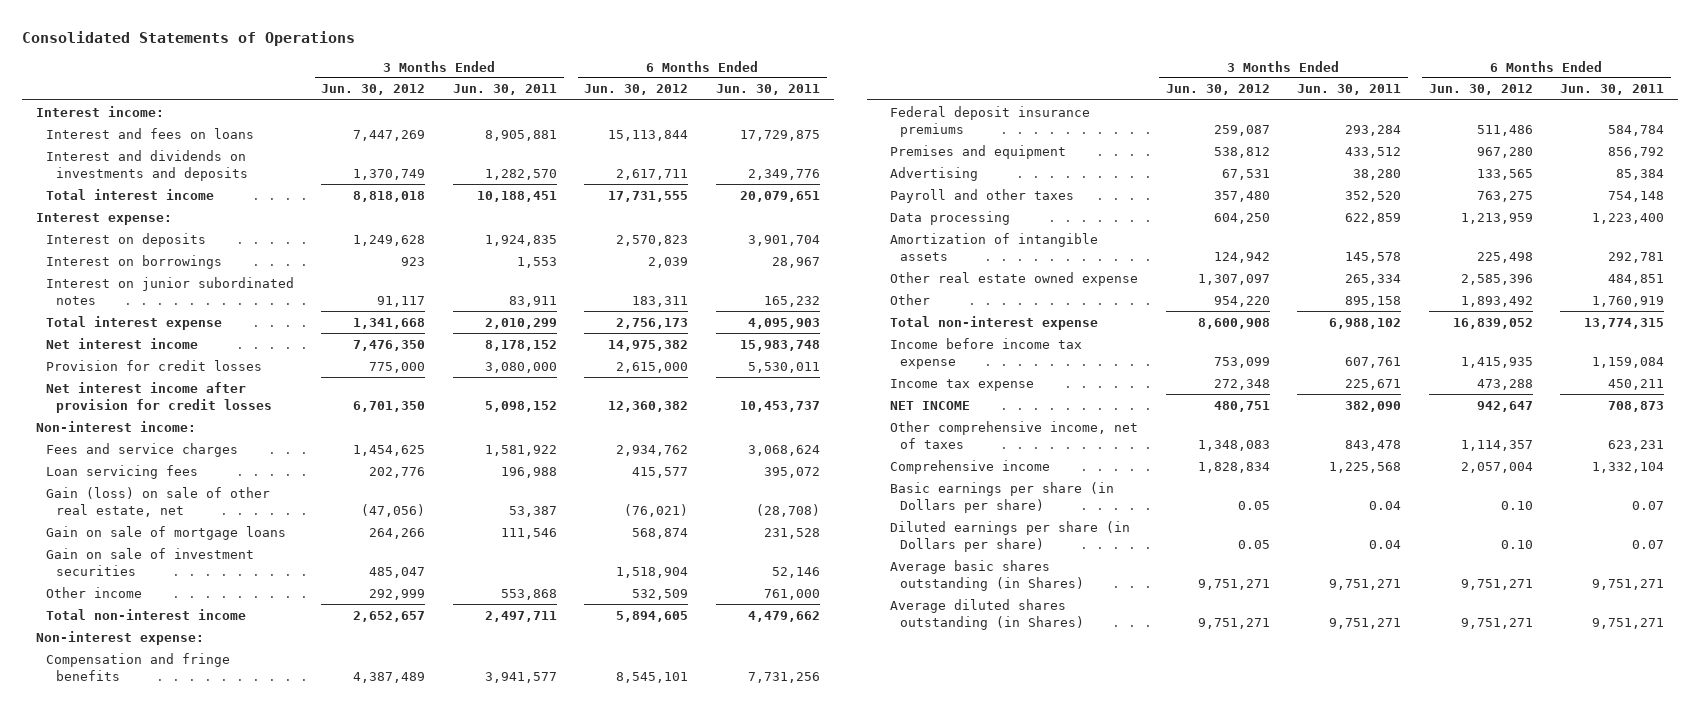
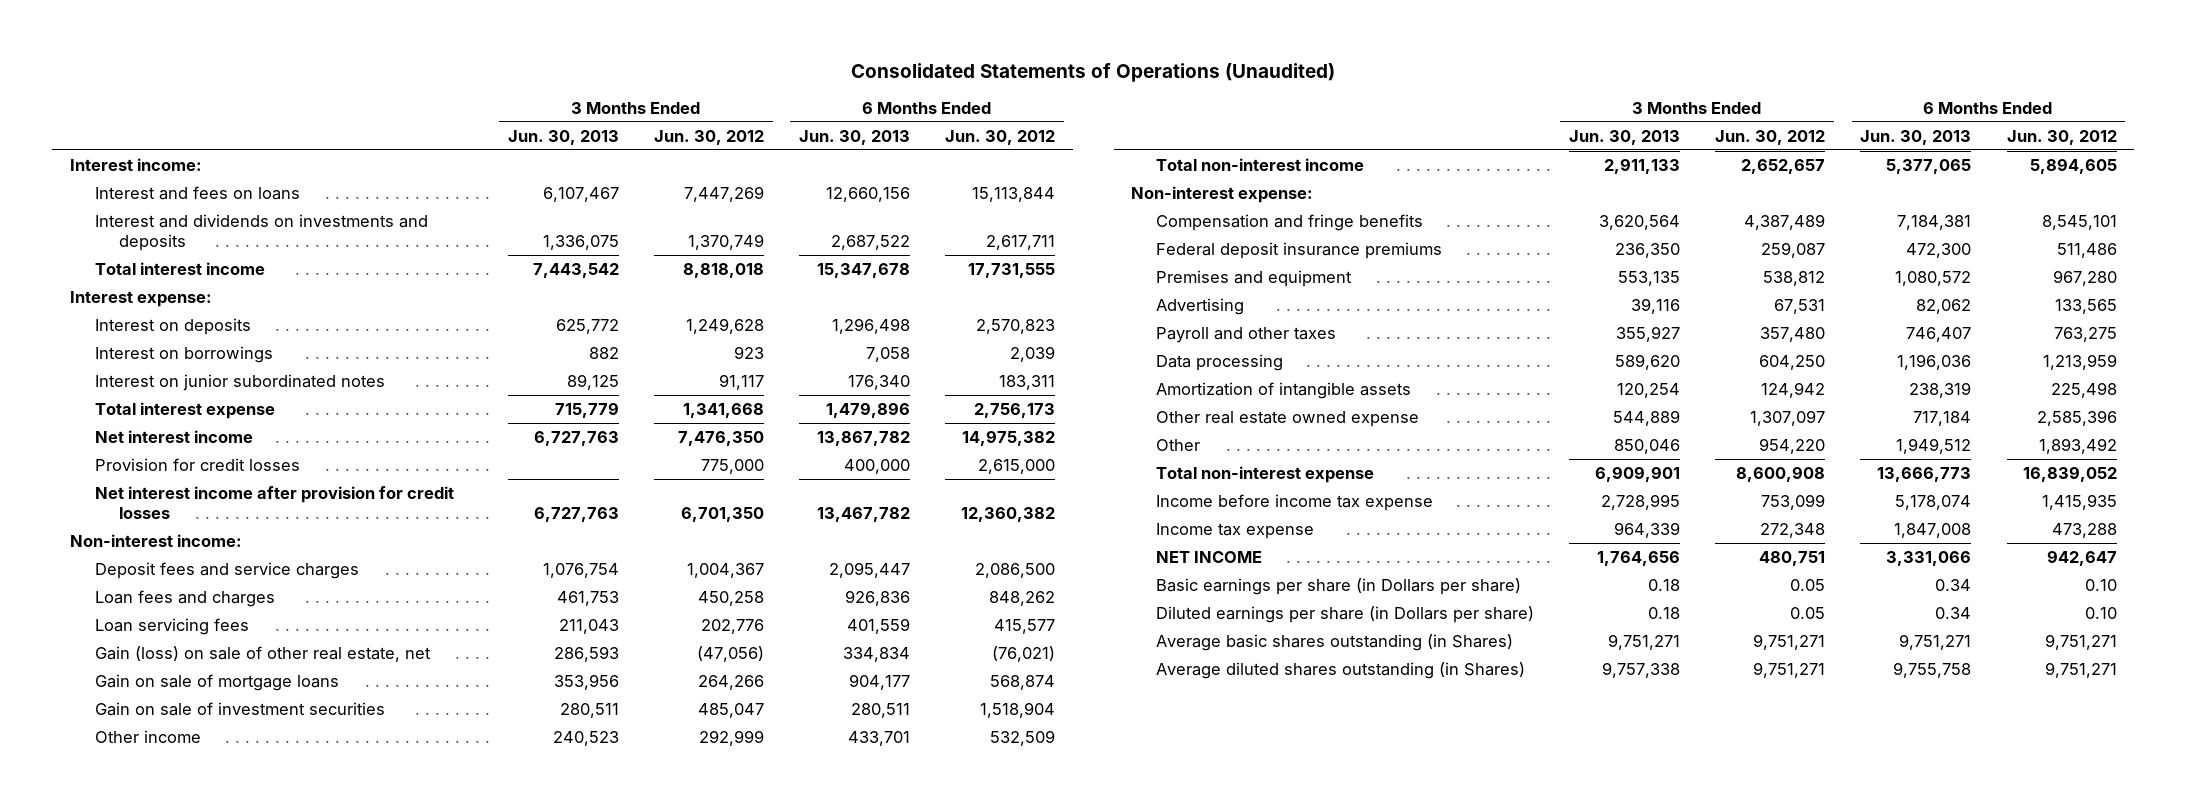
[22,30,356,46] Consolidated Statements of Operations -> [851,62,1336,82] Consolidated Statements of Operations (Unaudited)
[452,84,557,96] Jun. 30, 2011 -> none
[715,84,820,96] Jun. 30, 2011 -> none
none -> [507,129,619,145] Jun. 30, 2013
none -> [799,129,911,145] Jun. 30, 2013
[45,442,238,457] Fees and service charges -> [94,561,359,579] Deposit fees and service charges
[353,444,426,456] 1,454,625 -> [686,562,764,578] 1,004,367
[616,444,689,456] 2,934,762 -> [975,562,1056,578] 2,086,500
none -> [94,589,275,607] Loan fees and charges
[890,420,1139,449] Other comprehensive income, net of taxes -> none
[890,459,1051,474] Comprehensive income -> none

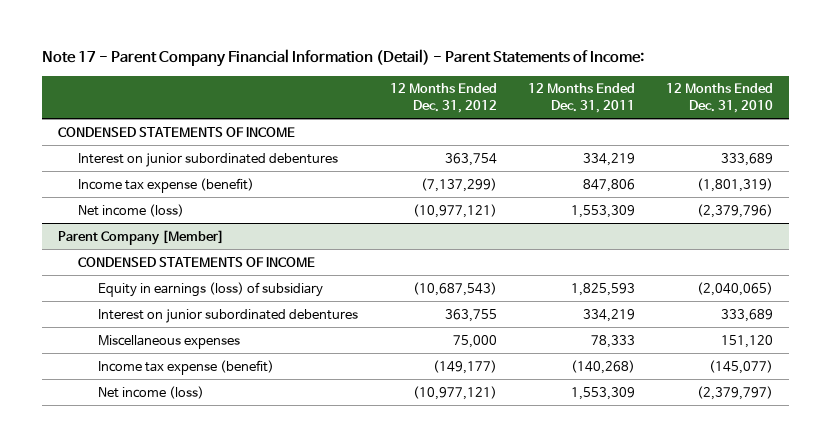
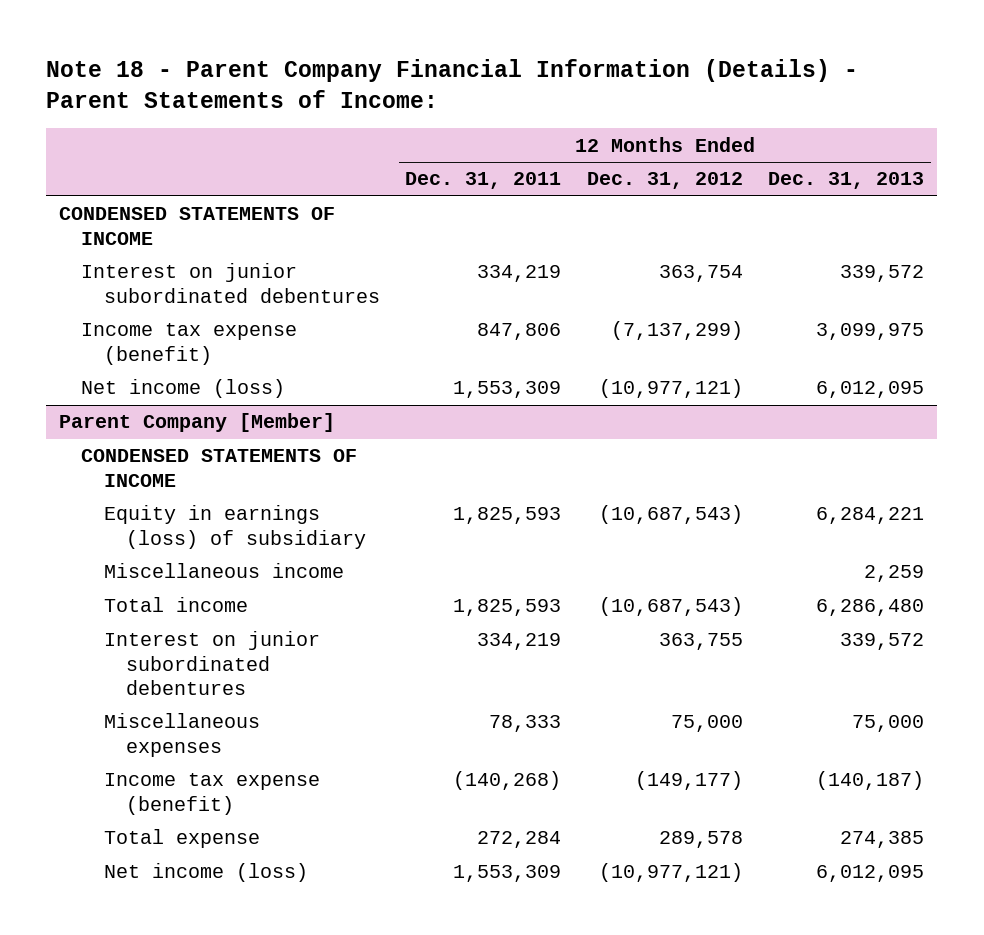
[41,49,644,68] Note 17 - Parent Company Financial Information (Detail) - Parent Statements of Income: -> [46,59,859,109] Note 18 - Parent Company Financial Information (Details) - Parent Statements of Income:
[666,83,774,114] 12 Months Ended Dec. 31, 2010 -> none
none -> [768,172,925,190] Dec. 31, 2013
none -> [103,563,344,579] Miscellaneous income
none -> [103,597,248,613] Total income
none -> [103,829,260,849] Total expense

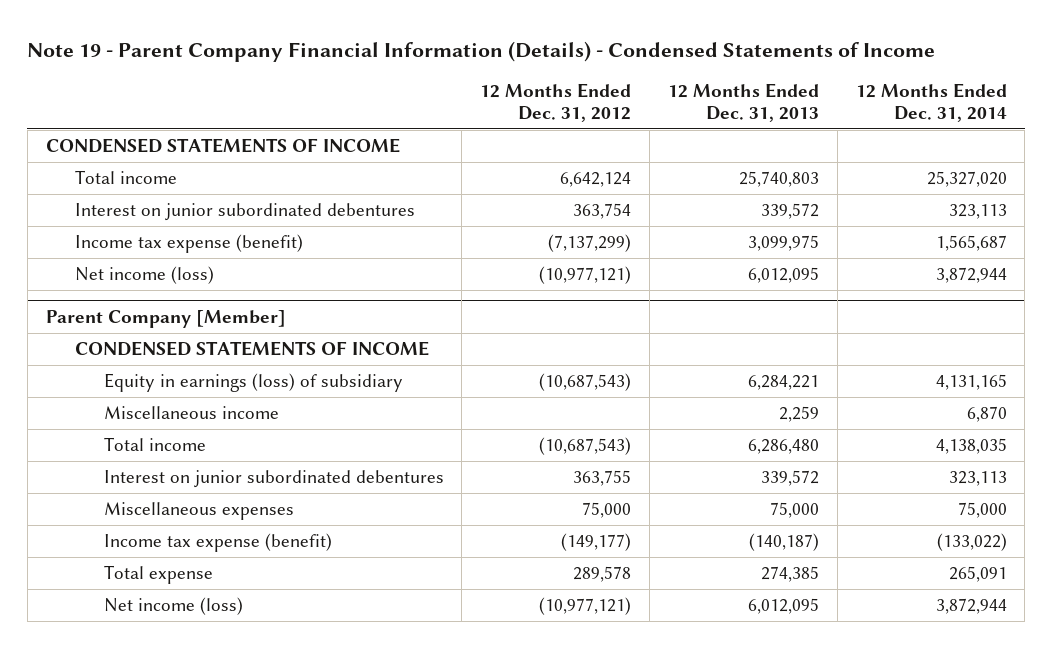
[46,59,859,109] Note 18 - Parent Company Financial Information (Details) - Parent Statements of Income: -> [27,40,936,62] Note 19 - Parent Company Financial Information (Details) - Condensed Statements of Income
[405,172,562,190] Dec. 31, 2011 -> none
none -> [855,83,1007,123] 12 Months Ended Dec. 31, 2014
none -> [74,169,177,184] Total income

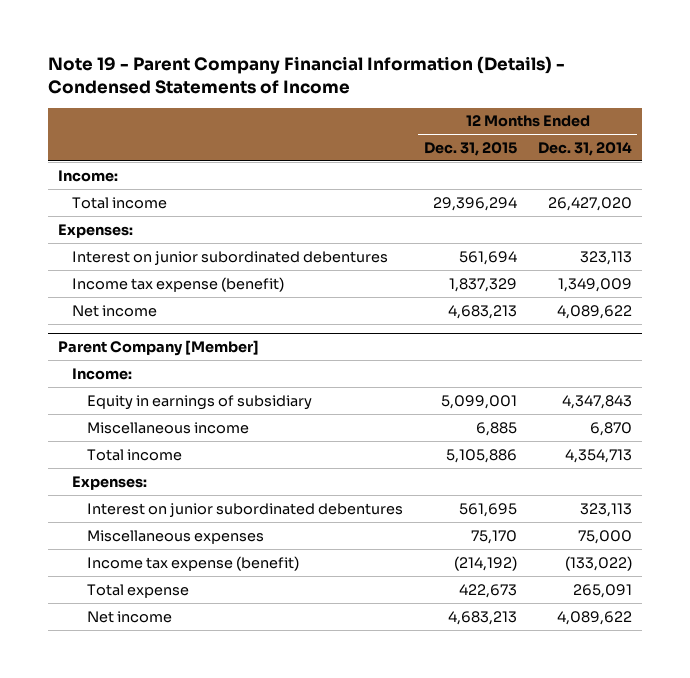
[480,83,632,123] 12 Months Ended Dec. 31, 2012 -> none
[667,83,819,123] 12 Months Ended Dec. 31, 2013 -> none
none -> [423,141,517,156] Dec. 31, 2015
[45,137,400,153] CONDENSED STATEMENTS OF INCOME -> none
none -> [58,169,119,182] Income:
[926,170,1007,187] 25,327,020 -> [547,196,632,211] 26,427,020
none -> [58,223,134,238] Expenses:
[935,234,1007,251] 1,565,687 -> [557,277,632,292] 1,349,009
[74,265,214,284] Net income (loss) -> [72,304,158,317] Net income
[935,266,1007,283] 3,872,944 -> [556,304,632,319] 4,089,622
[74,340,429,356] CONDENSED STATEMENTS OF INCOME -> none
none -> [72,367,133,380] Income:
[103,372,403,392] Equity in earnings (loss) of subsidiary -> [86,394,312,410] Equity in earnings of subsidiary
[935,373,1007,390] 4,131,165 -> [561,394,632,409] 4,347,843
[935,437,1007,454] 4,138,035 -> [564,448,632,463] 4,354,713
none -> [72,475,148,490] Expenses:
[103,596,243,615] Net income (loss) -> [86,610,172,623] Net income
[935,597,1007,614] 3,872,944 -> [556,610,632,625] 4,089,622

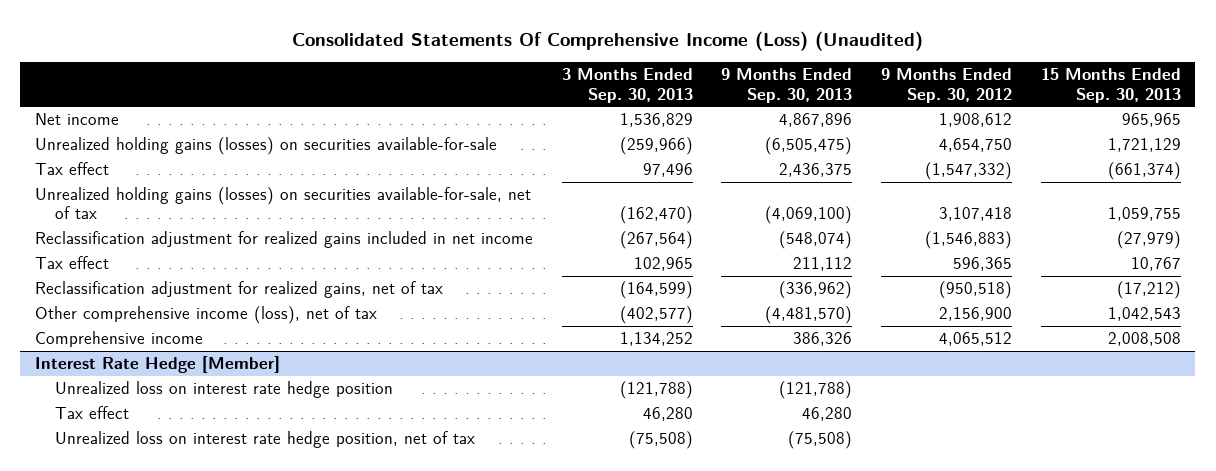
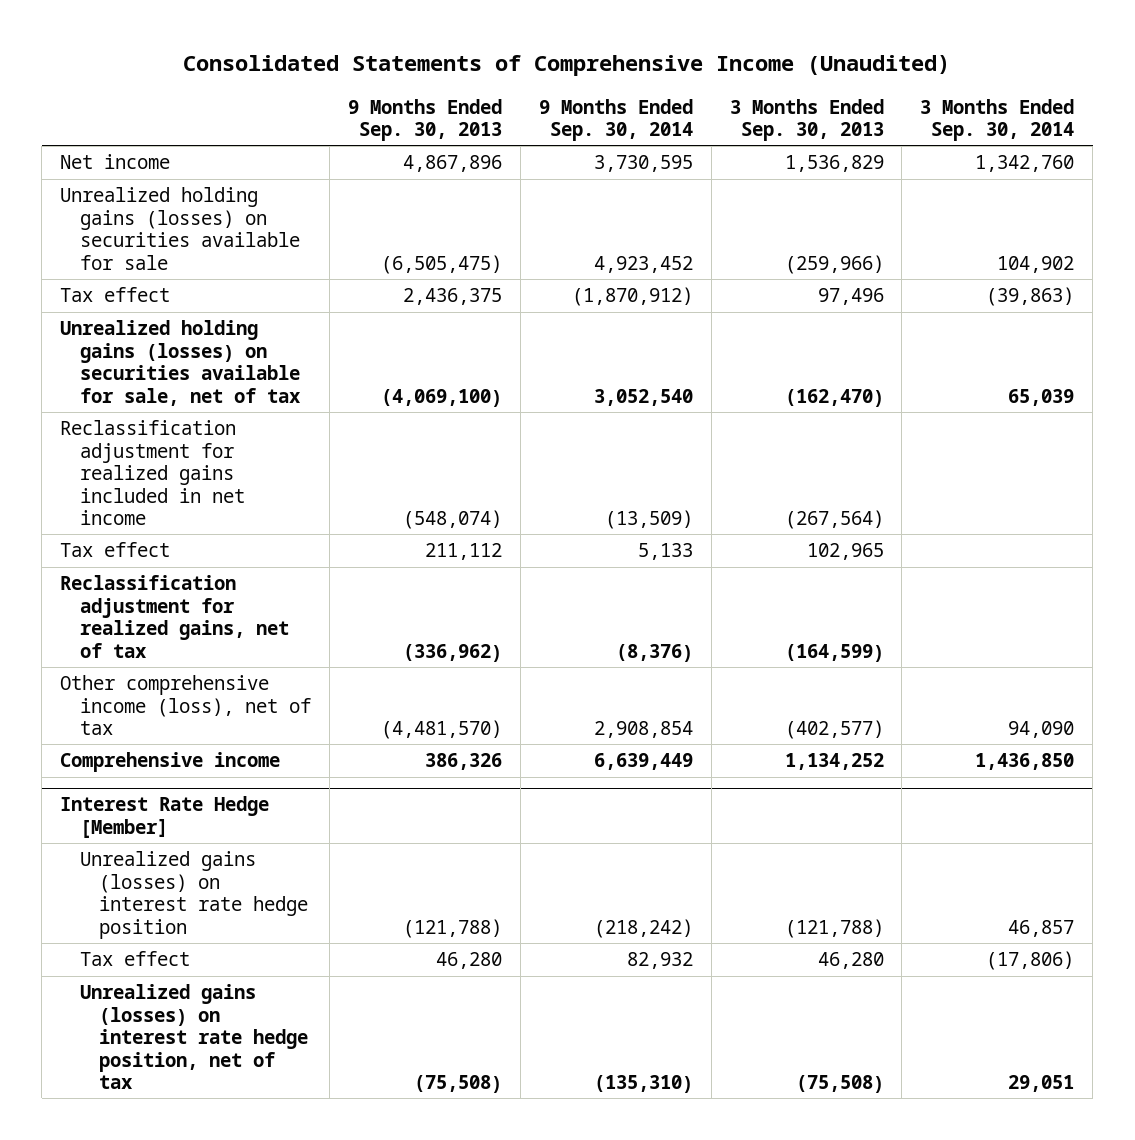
[291,30,923,51] Consolidated Statements Of Comprehensive Income (Loss) (Unaudited) -> [183,55,951,77] Consolidated Statements of Comprehensive Income (Unaudited)
[881,68,1013,103] 9 Months Ended Sep. 30, 2012 -> none
[1040,68,1181,103] 15 Months Ended Sep. 30, 2013 -> none
none -> [538,98,693,142] 9 Months Ended Sep. 30, 2014
none -> [920,98,1075,142] 3 Months Ended Sep. 30, 2014
[34,137,497,156] Unrealized holding gains (losses) on securities available-for-sale -> [60,187,300,270] Unrealized holding gains (losses) on securities available for sale
[34,187,531,220] Unrealized holding gains (losses) on securities available-for-sale, net of tax -> [60,320,301,406] Unrealized holding gains (losses) on securities available for sale, net of tax
[55,381,394,399] Unrealized loss on interest rate hedge position -> [79,851,309,939] Unrealized gains (losses) on interest rate hedge position
[55,431,476,449] Unrealized loss on interest rate hedge position, net of tax -> [79,984,309,1089] Unrealized gains (losses) on interest rate hedge position, net of tax

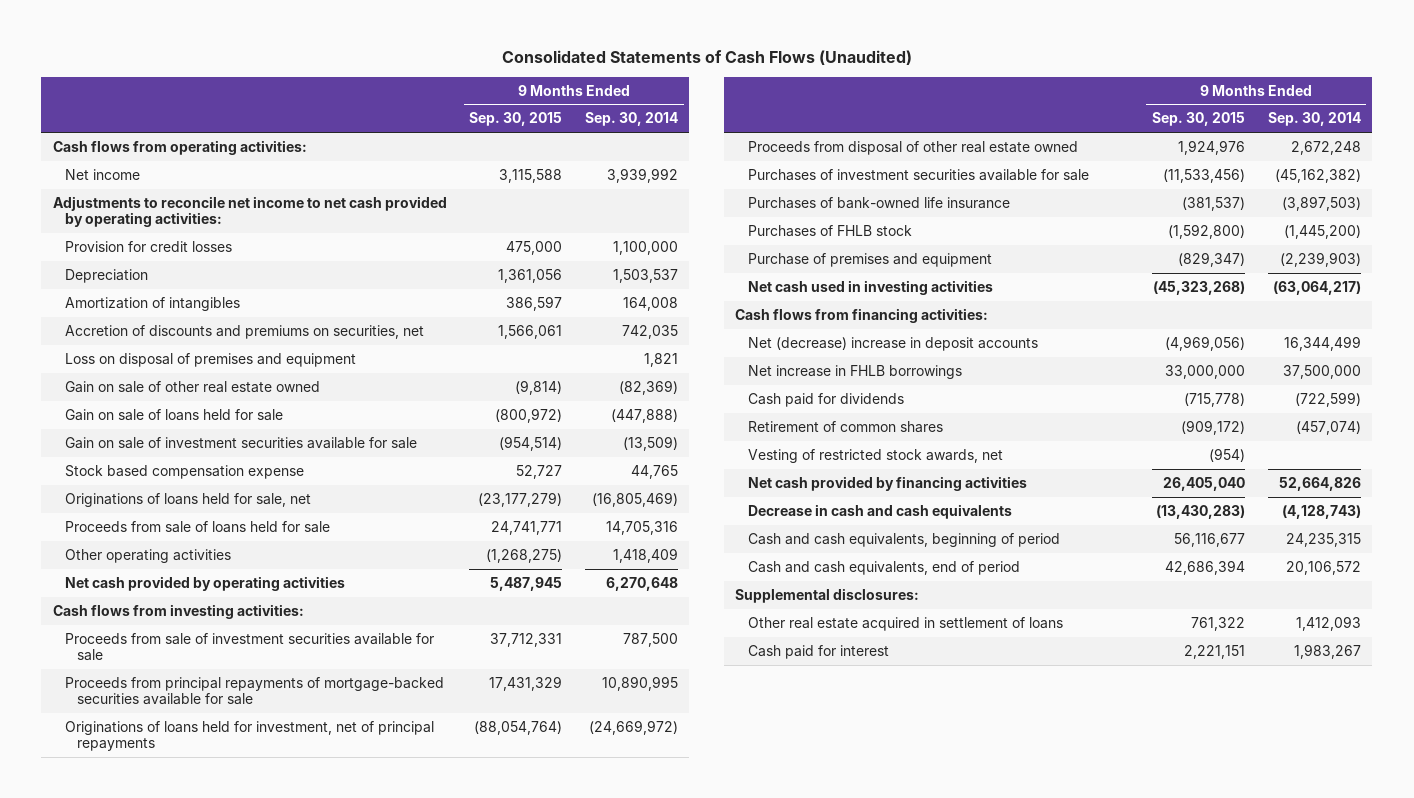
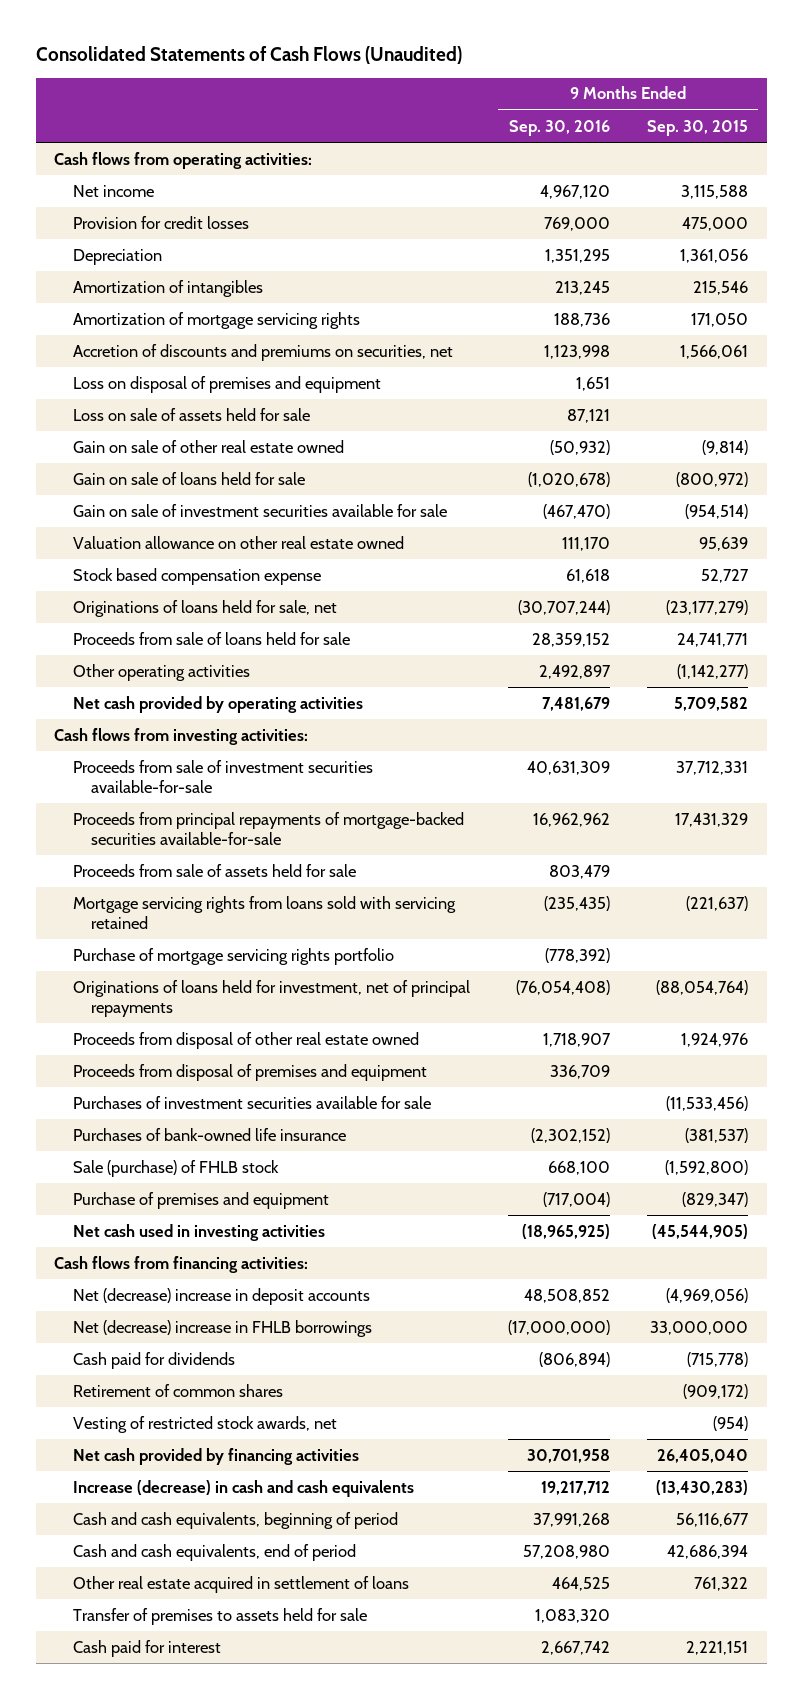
[585,112,679,127] Sep. 30, 2014 -> none
none -> [508,119,610,136] Sep. 30, 2016
[52,195,447,228] Adjustments to reconcile net income to net cash provided by operating activities: -> none
[506,295,563,311] 386,597 -> [693,280,749,295] 215,546
none -> [72,311,360,329] Amortization of mortgage servicing rights
none -> [72,407,310,421] Loss on sale of assets held for sale
none -> [72,535,404,549] Valuation allowance on other real estate owned
[486,548,563,563] (1,268,275) -> [677,663,749,679] (1,142,277)
[490,576,563,591] 5,487,945 -> [674,696,749,711] 5,709,582
[64,632,434,662] Proceeds from sale of investment securities available for sale -> [72,759,373,793] Proceeds from sale of investment securities available-for-sale
[64,676,444,706] Proceeds from principal repayments of mortgage-backed securities available for sale -> [72,811,464,845] Proceeds from principal repayments of mortgage-backed securities available-for-sale
none -> [72,863,356,877] Proceeds from sale of assets held for sale
none -> [72,895,456,929] Mortgage servicing rights from loans sold with servicing retained
none -> [72,947,394,965] Purchase of mortgage servicing rights portfolio
none -> [72,1063,427,1081] Proceeds from disposal of premises and equipment
[747,224,912,237] Purchases of FHLB stock -> [72,1159,279,1177] Sale (purchase) of FHLB stock
[1153,280,1246,295] (45,323,268) -> [652,1223,749,1239] (45,544,905)
[747,364,962,379] Net increase in FHLB borrowings -> [72,1319,372,1337] Net (decrease) increase in FHLB borrowings
[747,503,1012,519] Decrease in cash and cash equivalents -> [72,1479,414,1497] Increase (decrease) in cash and cash equivalents
[735,587,920,603] Supplemental disclosures: -> none
none -> [72,1607,367,1625] Transfer of premises to assets held for sale

